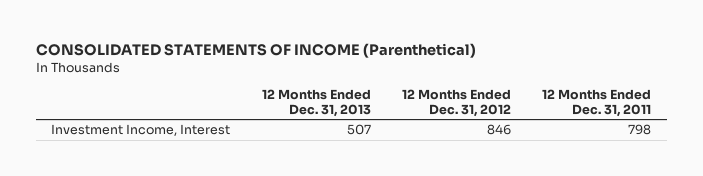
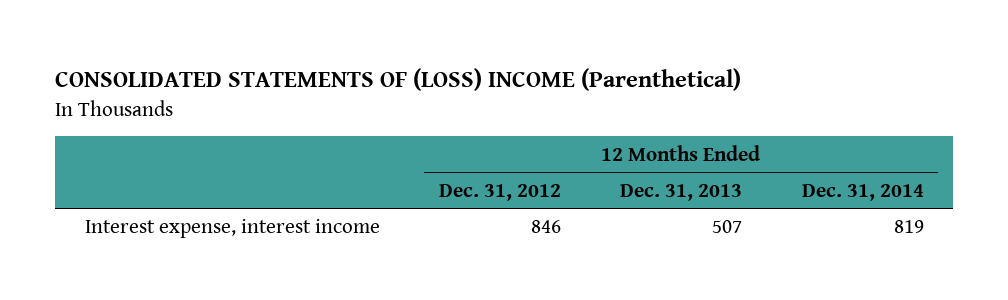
[35,42,476,58] CONSOLIDATED STATEMENTS OF INCOME (Parenthetical) -> [55,68,742,92] CONSOLIDATED STATEMENTS OF (LOSS) INCOME (Parenthetical)
[542,88,652,117] 12 Months Ended Dec. 31, 2011 -> none
none -> [801,183,924,201] Dec. 31, 2014
[51,124,231,137] Investment Income, Interest -> [84,219,380,239] Interest expense, interest income

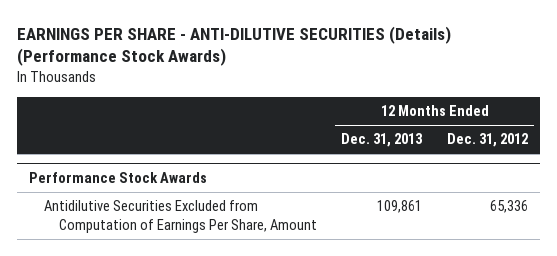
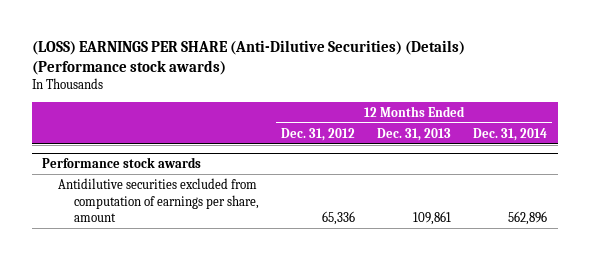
[16,25,451,67] EARNINGS PER SHARE - ANTI-DILUTIVE SECURITIES (Details) (Performance Stock Awards) -> [31,39,465,75] (LOSS) EARNINGS PER SHARE (Anti-Dilutive Securities) (Details) (Performance stock awards)
none -> [472,127,547,141] Dec. 31, 2014
[29,171,208,183] Performance Stock Awards -> [42,157,202,169] Performance stock awards
[43,200,317,234] Antidilutive Securities Excluded from Computation of Earnings Per Share, Amount -> [58,177,260,223] Antidilutive securities excluded from computation of earnings per share, amount

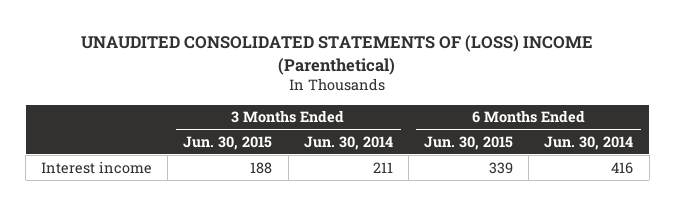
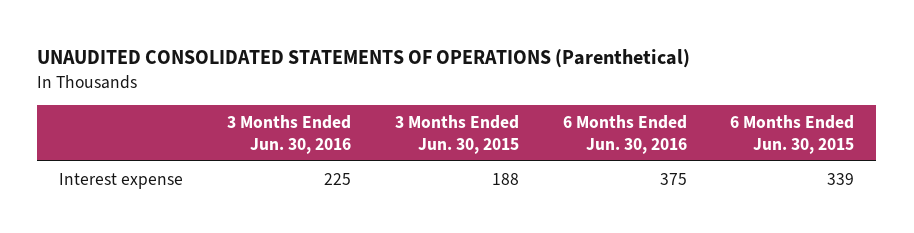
[81,35,594,75] UNAUDITED CONSOLIDATED STATEMENTS OF (LOSS) INCOME (Parenthetical) -> [37,49,691,69] UNAUDITED CONSOLIDATED STATEMENTS OF OPERATIONS (Parenthetical)
[303,135,393,150] Jun. 30, 2014 -> none
[544,135,634,150] Jun. 30, 2014 -> none
none -> [227,114,352,154] 3 Months Ended Jun. 30, 2016
none -> [562,114,687,154] 6 Months Ended Jun. 30, 2016
[41,160,153,174] Interest income -> [59,172,184,189] Interest expense

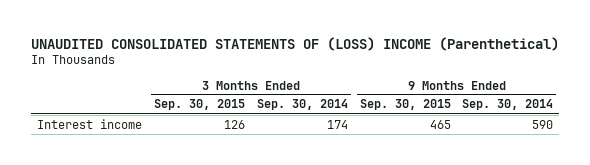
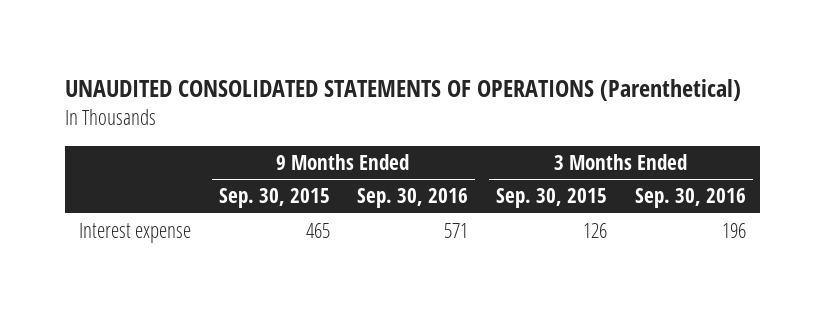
[30,36,559,51] UNAUDITED CONSOLIDATED STATEMENTS OF (LOSS) INCOME (Parenthetical) -> [64,79,741,102] UNAUDITED CONSOLIDATED STATEMENTS OF OPERATIONS (Parenthetical)
[256,99,348,111] Sep. 30, 2014 -> none
[462,99,554,111] Sep. 30, 2014 -> none
none -> [357,188,469,209] Sep. 30, 2016
none -> [635,188,747,209] Sep. 30, 2016
[36,118,142,129] Interest income -> [78,223,191,244] Interest expense

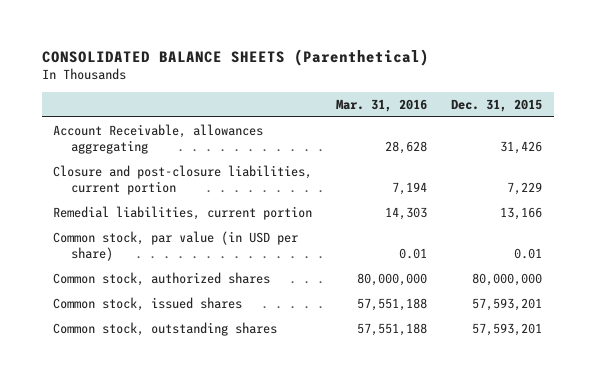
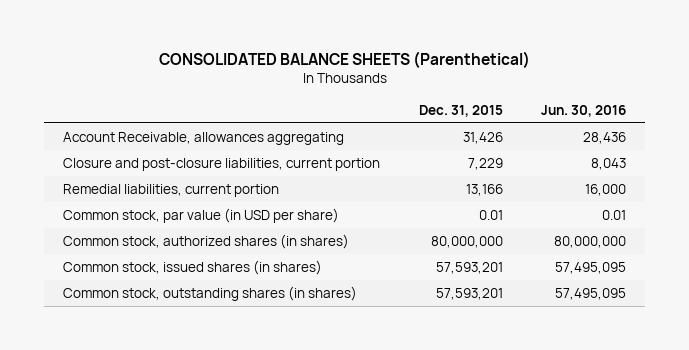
[336,98,428,112] Mar. 31, 2016 -> none
none -> [540,104,626,117] Jun. 30, 2016
[53,271,271,286] Common stock, authorized shares -> [63,233,350,249] Common stock, authorized shares (in shares)
[53,296,243,311] Common stock, issued shares -> [63,259,323,275] Common stock, issued shares (in shares)
[53,321,278,336] Common stock, outstanding shares -> [63,285,358,301] Common stock, outstanding shares (in shares)

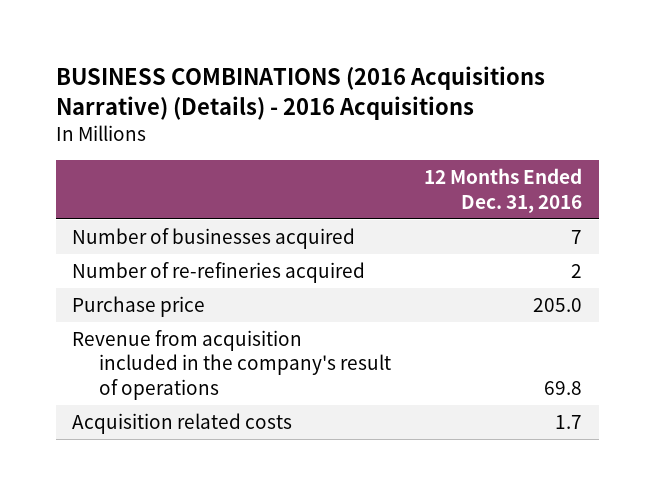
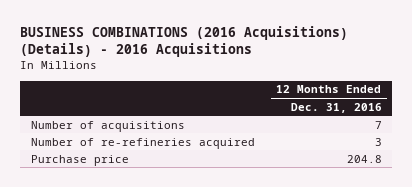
[55,66,545,121] BUSINESS COMBINATIONS (2016 Acquisitions Narrative) (Details) - 2016 Acquisitions -> [19,26,348,58] BUSINESS COMBINATIONS (2016 Acquisitions) (Details) - 2016 Acquisitions
[72,329,391,400] Revenue from acquisition included in the company's result of operations -> none
[72,412,293,434] Acquisition related costs -> none
[72,227,356,249] Number of businesses acquired -> [30,120,185,132] Number of acquisitions
[571,263,583,278] 2 -> [374,137,382,146] 3
[533,297,583,312] 205.0 -> [346,154,382,163] 204.8

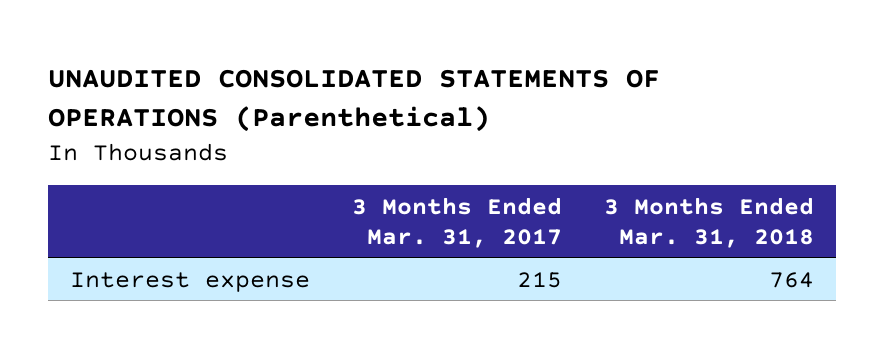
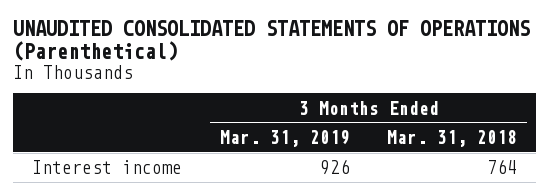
[352,196,563,248] 3 Months Ended Mar. 31, 2017 -> none
none -> [219,130,350,148] Mar. 31, 2019
[69,271,310,292] Interest expense -> [32,160,183,175] Interest income

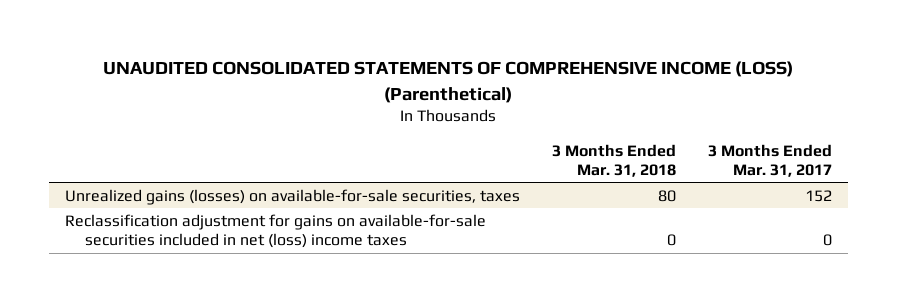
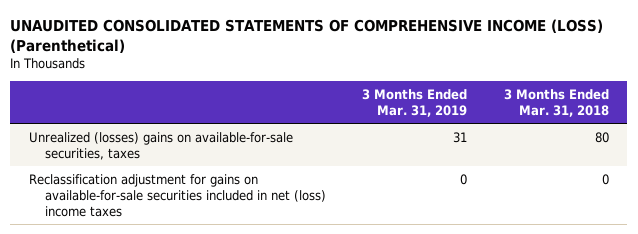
[707,143,832,178] 3 Months Ended Mar. 31, 2017 -> none
none -> [362,88,468,117] 3 Months Ended Mar. 31, 2019
[65,188,521,205] Unrealized gains (losses) on available-for-sale securities, taxes -> [28,131,293,160] Unrealized (losses) gains on available-for-sale securities, taxes

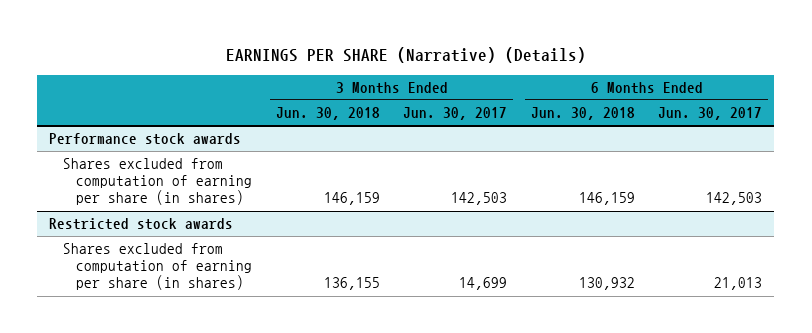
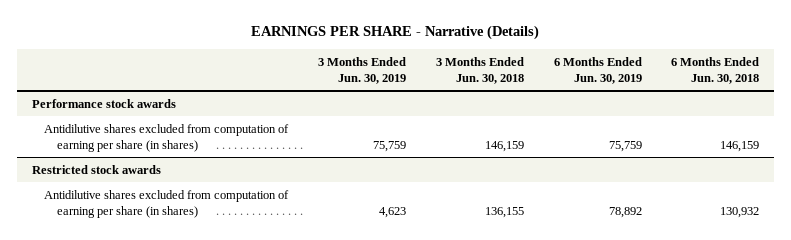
[225,47,586,64] EARNINGS PER SHARE (Narrative) (Details) -> [251,25,540,41] EARNINGS PER SHARE - Narrative (Details)
[403,107,508,121] Jun. 30, 2017 -> none
[658,107,763,121] Jun. 30, 2017 -> none
none -> [317,56,406,84] 3 Months Ended Jun. 30, 2019
none -> [553,56,642,84] 6 Months Ended Jun. 30, 2019
[62,158,253,206] Shares excluded from computation of earning per share (in shares) -> [44,123,290,152] Antidilutive shares excluded from computation of earning per share (in shares)
[62,243,253,291] Shares excluded from computation of earning per share (in shares) -> [44,189,290,218] Antidilutive shares excluded from computation of earning per share (in shares)

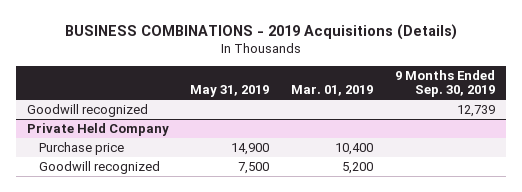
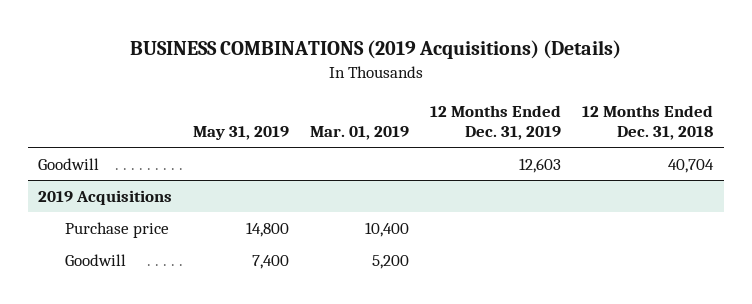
[64,23,457,40] BUSINESS COMBINATIONS - 2019 Acquisitions (Details) -> [129,39,621,59] BUSINESS COMBINATIONS (2019 Acquisitions) (Details)
[395,69,496,98] 9 Months Ended Sep. 30, 2019 -> none
none -> [430,104,562,140] 12 Months Ended Dec. 31, 2019
none -> [582,104,714,140] 12 Months Ended Dec. 31, 2018
[26,122,169,136] Private Held Company -> none
[26,103,148,117] Goodwill recognized -> [38,157,100,170] Goodwill
none -> [38,189,173,205] 2019 Acquisitions
[231,142,270,155] 14,900 -> [246,221,290,237] 14,800
[39,160,161,174] Goodwill recognized -> [64,253,126,266] Goodwill
[238,161,270,174] 7,500 -> [252,254,290,269] 7,400

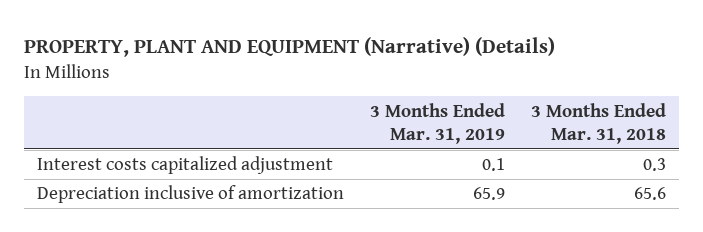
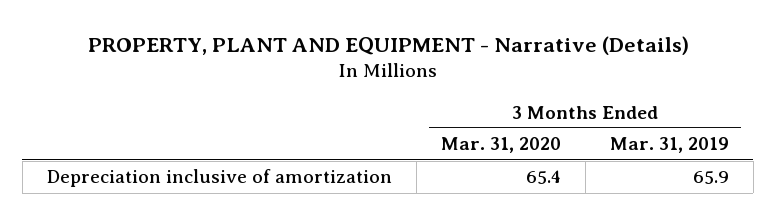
[24,36,556,57] PROPERTY, PLANT AND EQUIPMENT (Narrative) (Details) -> [87,35,689,55] PROPERTY, PLANT AND EQUIPMENT - Narrative (Details)
[530,102,666,144] 3 Months Ended Mar. 31, 2018 -> none
none -> [440,137,561,154] Mar. 31, 2020
[37,156,334,175] Interest costs capitalized adjustment -> none

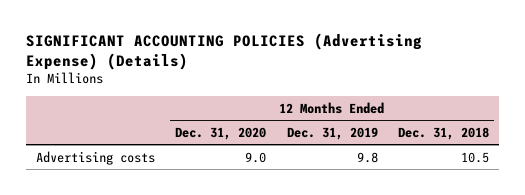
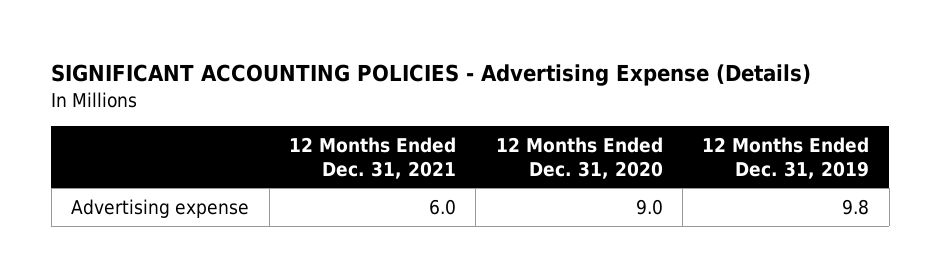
[25,32,422,70] SIGNIFICANT ACCOUNTING POLICIES (Advertising Expense) (Details) -> [51,64,812,87] SIGNIFICANT ACCOUNTING POLICIES - Advertising Expense (Details)
[398,126,490,140] Dec. 31, 2018 -> none
none -> [288,137,456,179] 12 Months Ended Dec. 31, 2021
[35,150,155,165] Advertising costs -> [71,198,250,218] Advertising expense

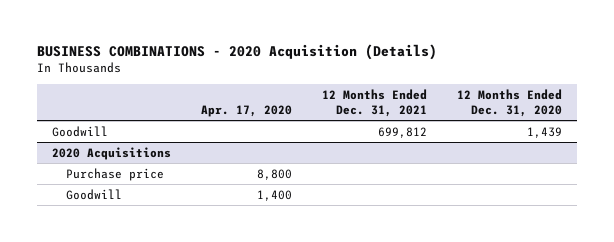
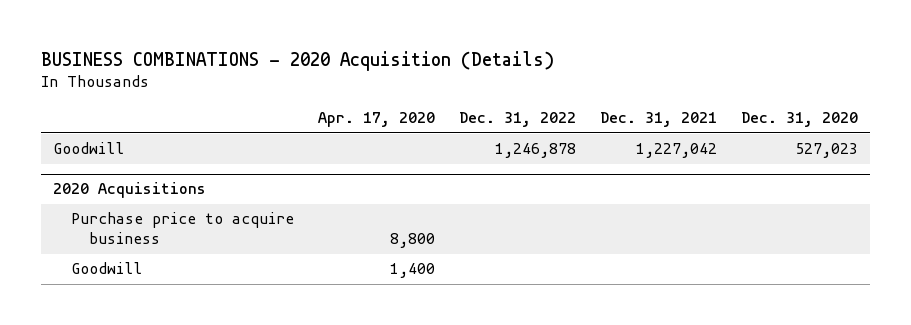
[322,89,428,118] 12 Months Ended Dec. 31, 2021 -> none
[457,89,563,118] 12 Months Ended Dec. 31, 2020 -> none
none -> [459,112,577,128] Dec. 31, 2022
none -> [600,112,718,128] Dec. 31, 2021
none -> [741,112,859,128] Dec. 31, 2020
[66,167,165,181] Purchase price -> [71,212,295,245] Purchase price to acquire business

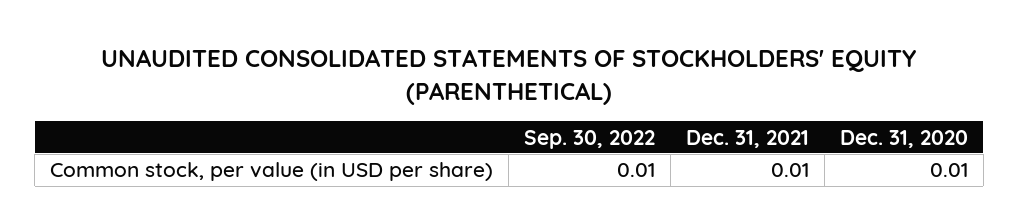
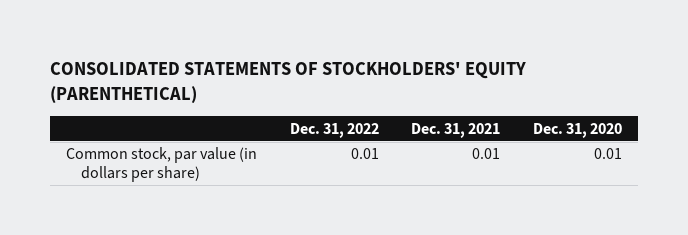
[100,49,916,106] UNAUDITED CONSOLIDATED STATEMENTS OF STOCKHOLDERS' EQUITY (PARENTHETICAL) -> [50,62,527,104] CONSOLIDATED STATEMENTS OF STOCKHOLDERS' EQUITY (PARENTHETICAL)
[524,129,656,149] Sep. 30, 2022 -> none
none -> [289,122,379,138] Dec. 31, 2022
[50,162,494,182] Common stock, per value (in USD per share) -> [66,147,258,183] Common stock, par value (in dollars per share)

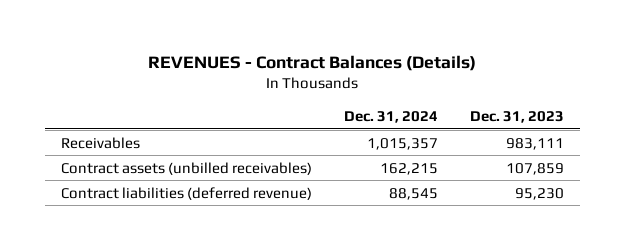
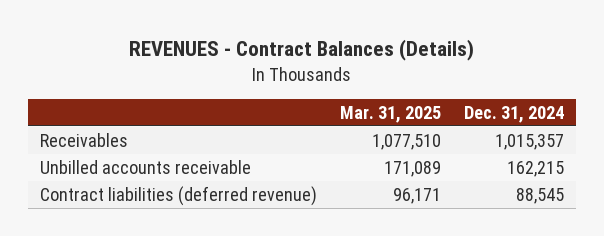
[470,110,565,123] Dec. 31, 2023 -> none
none -> [339,105,441,123] Mar. 31, 2025
[60,161,312,175] Contract assets (unbilled receivables) -> [39,159,251,174] Unbilled accounts receivable

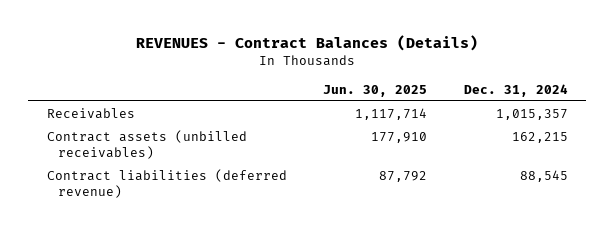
[339,105,441,123] Mar. 31, 2025 -> none
none -> [323,84,428,97] Jun. 30, 2025
[39,159,251,174] Unbilled accounts receivable -> [46,129,247,159] Contract assets (unbilled receivables)

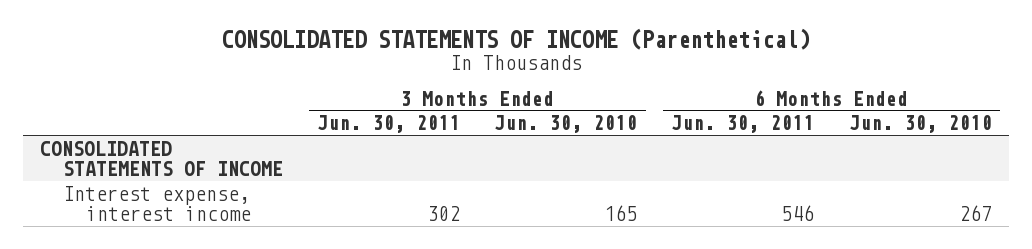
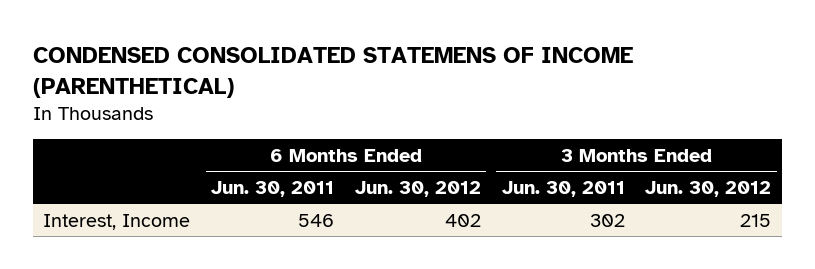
[221,27,810,50] CONSOLIDATED STATEMENTS OF INCOME (Parenthetical) -> [32,47,633,98] CONDENSED CONSOLIDATED STATEMENS OF INCOME (PARENTHETICAL)
[494,115,638,134] Jun. 30, 2010 -> none
[848,115,992,134] Jun. 30, 2010 -> none
none -> [354,181,481,198] Jun. 30, 2012
none -> [645,181,772,198] Jun. 30, 2012
[39,140,284,177] CONSOLIDATED STATEMENTS OF INCOME -> none
[63,185,252,222] Interest expense, interest income -> [43,213,191,230] Interest, Income

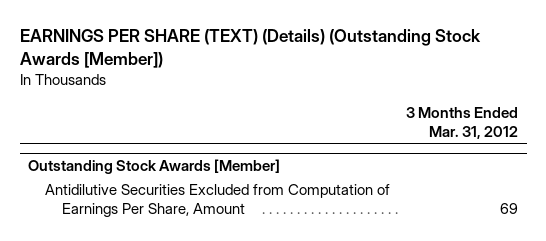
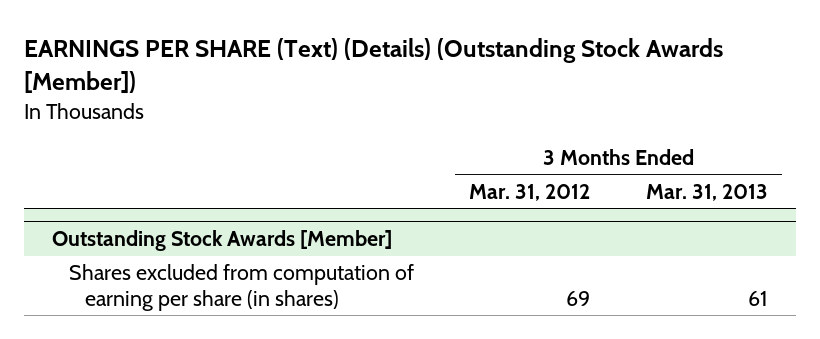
[19,29,481,69] EARNINGS PER SHARE (TEXT) (Details) (Outstanding Stock Awards [Member]) -> [24,38,724,95] EARNINGS PER SHARE (Text) (Details) (Outstanding Stock Awards [Member])
none -> [645,183,768,201] Mar. 31, 2013
[44,184,390,218] Antidilutive Securities Excluded from Computation of Earnings Per Share, Amount -> [68,264,414,311] Shares excluded from computation of earning per share (in shares)

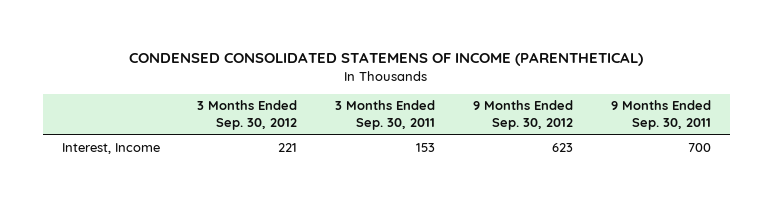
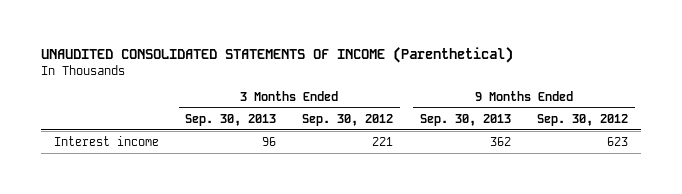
[129,51,644,66] CONDENSED CONSOLIDATED STATEMENS OF INCOME (PARENTHETICAL) -> [40,46,513,63] UNAUDITED CONSOLIDATED STATEMENTS OF INCOME (Parenthetical)
[335,100,436,131] 3 Months Ended Sep. 30, 2011 -> none
[611,100,712,131] 9 Months Ended Sep. 30, 2011 -> none
none -> [185,113,277,126] Sep. 30, 2013
none -> [419,113,511,126] Sep. 30, 2013
[61,142,160,154] Interest, Income -> [53,135,159,146] Interest income

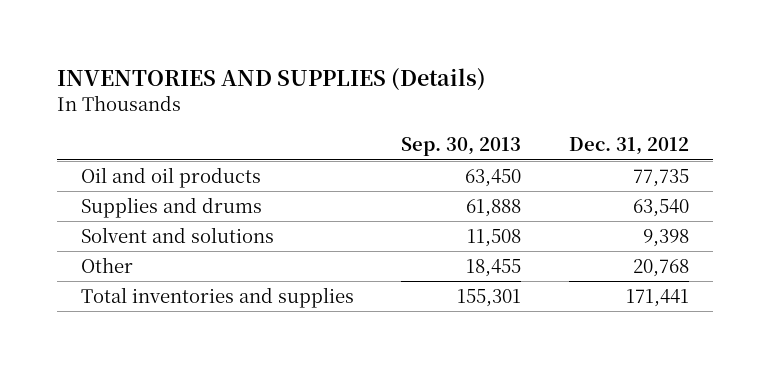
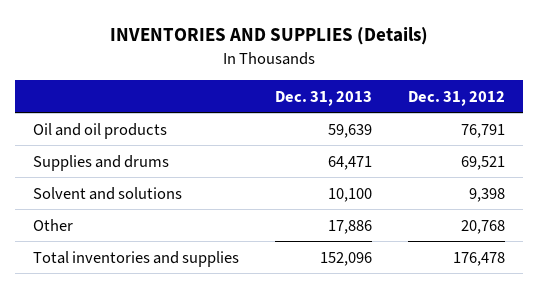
[401,137,522,157] Sep. 30, 2013 -> none
none -> [275,90,373,106] Dec. 31, 2013
[632,168,689,187] 77,735 -> [461,123,506,138] 76,791
[632,198,689,217] 63,540 -> [461,155,506,170] 69,521
[625,288,689,307] 171,441 -> [453,251,506,266] 176,478

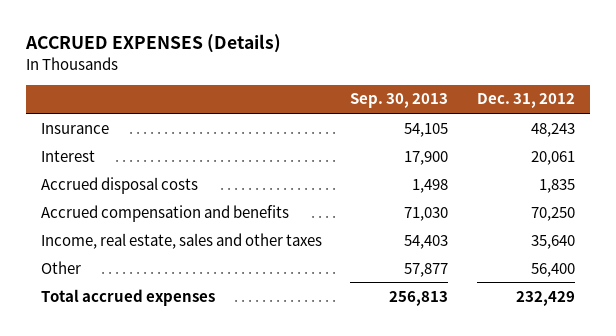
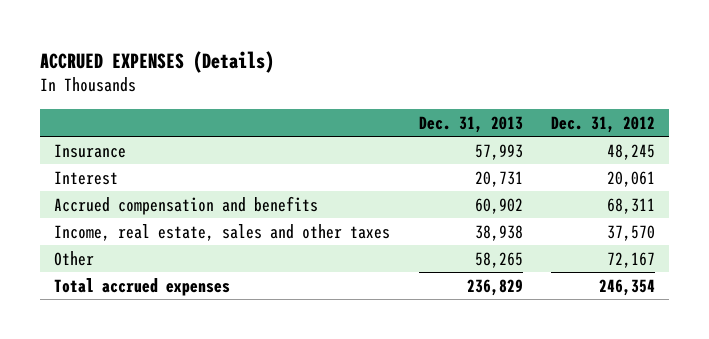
[350,93,449,109] Sep. 30, 2013 -> none
none -> [418,115,523,133] Dec. 31, 2013
[531,122,576,137] 48,243 -> [607,143,656,160] 48,245
[40,176,198,194] Accrued disposal costs -> none
[531,206,576,221] 70,250 -> [607,197,656,214] 68,311
[531,234,576,249] 35,640 -> [607,224,656,241] 37,570
[531,262,576,277] 56,400 -> [607,251,656,268] 72,167
[516,290,576,306] 232,429 -> [599,278,656,296] 246,354

